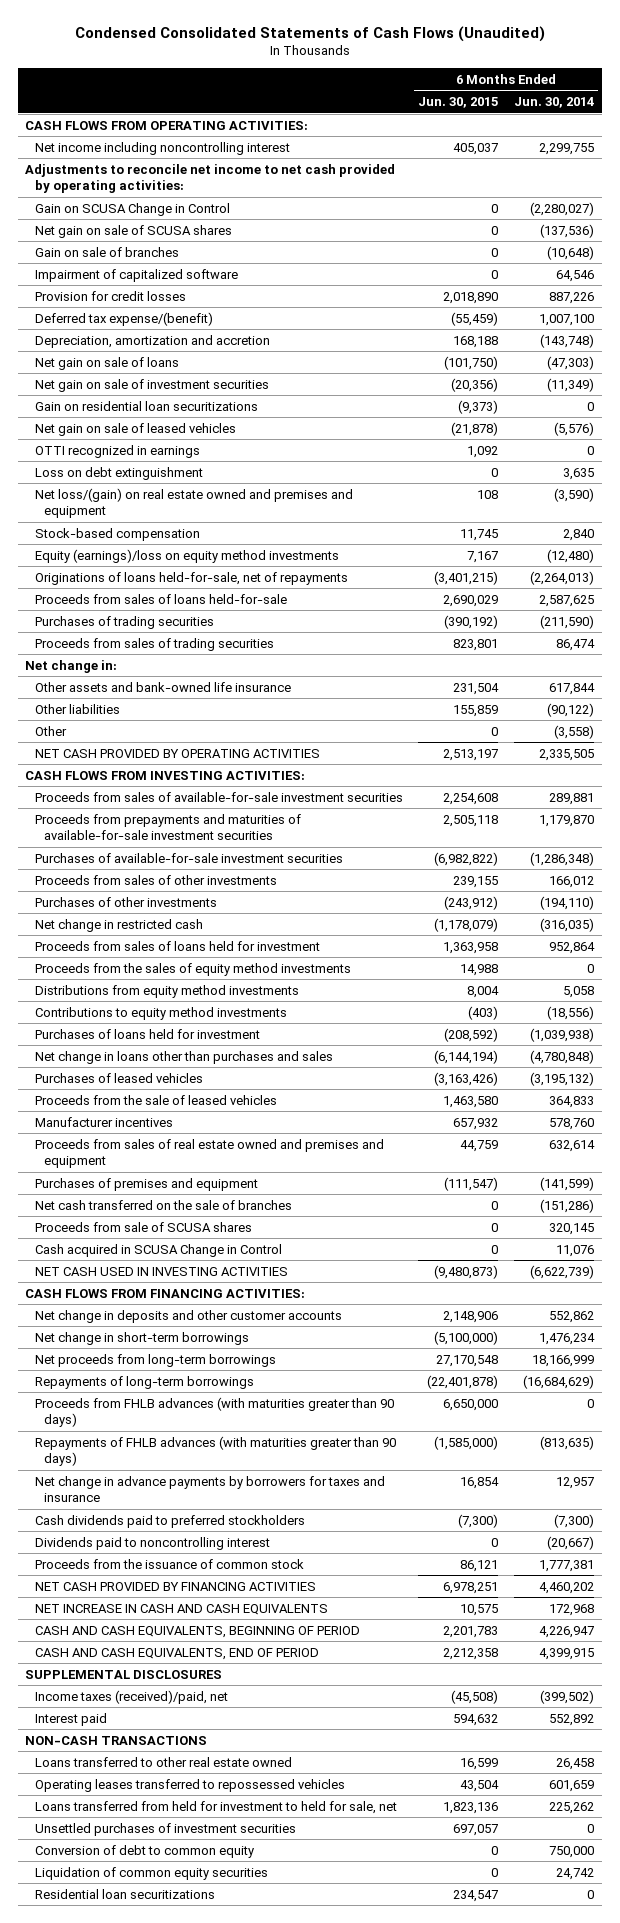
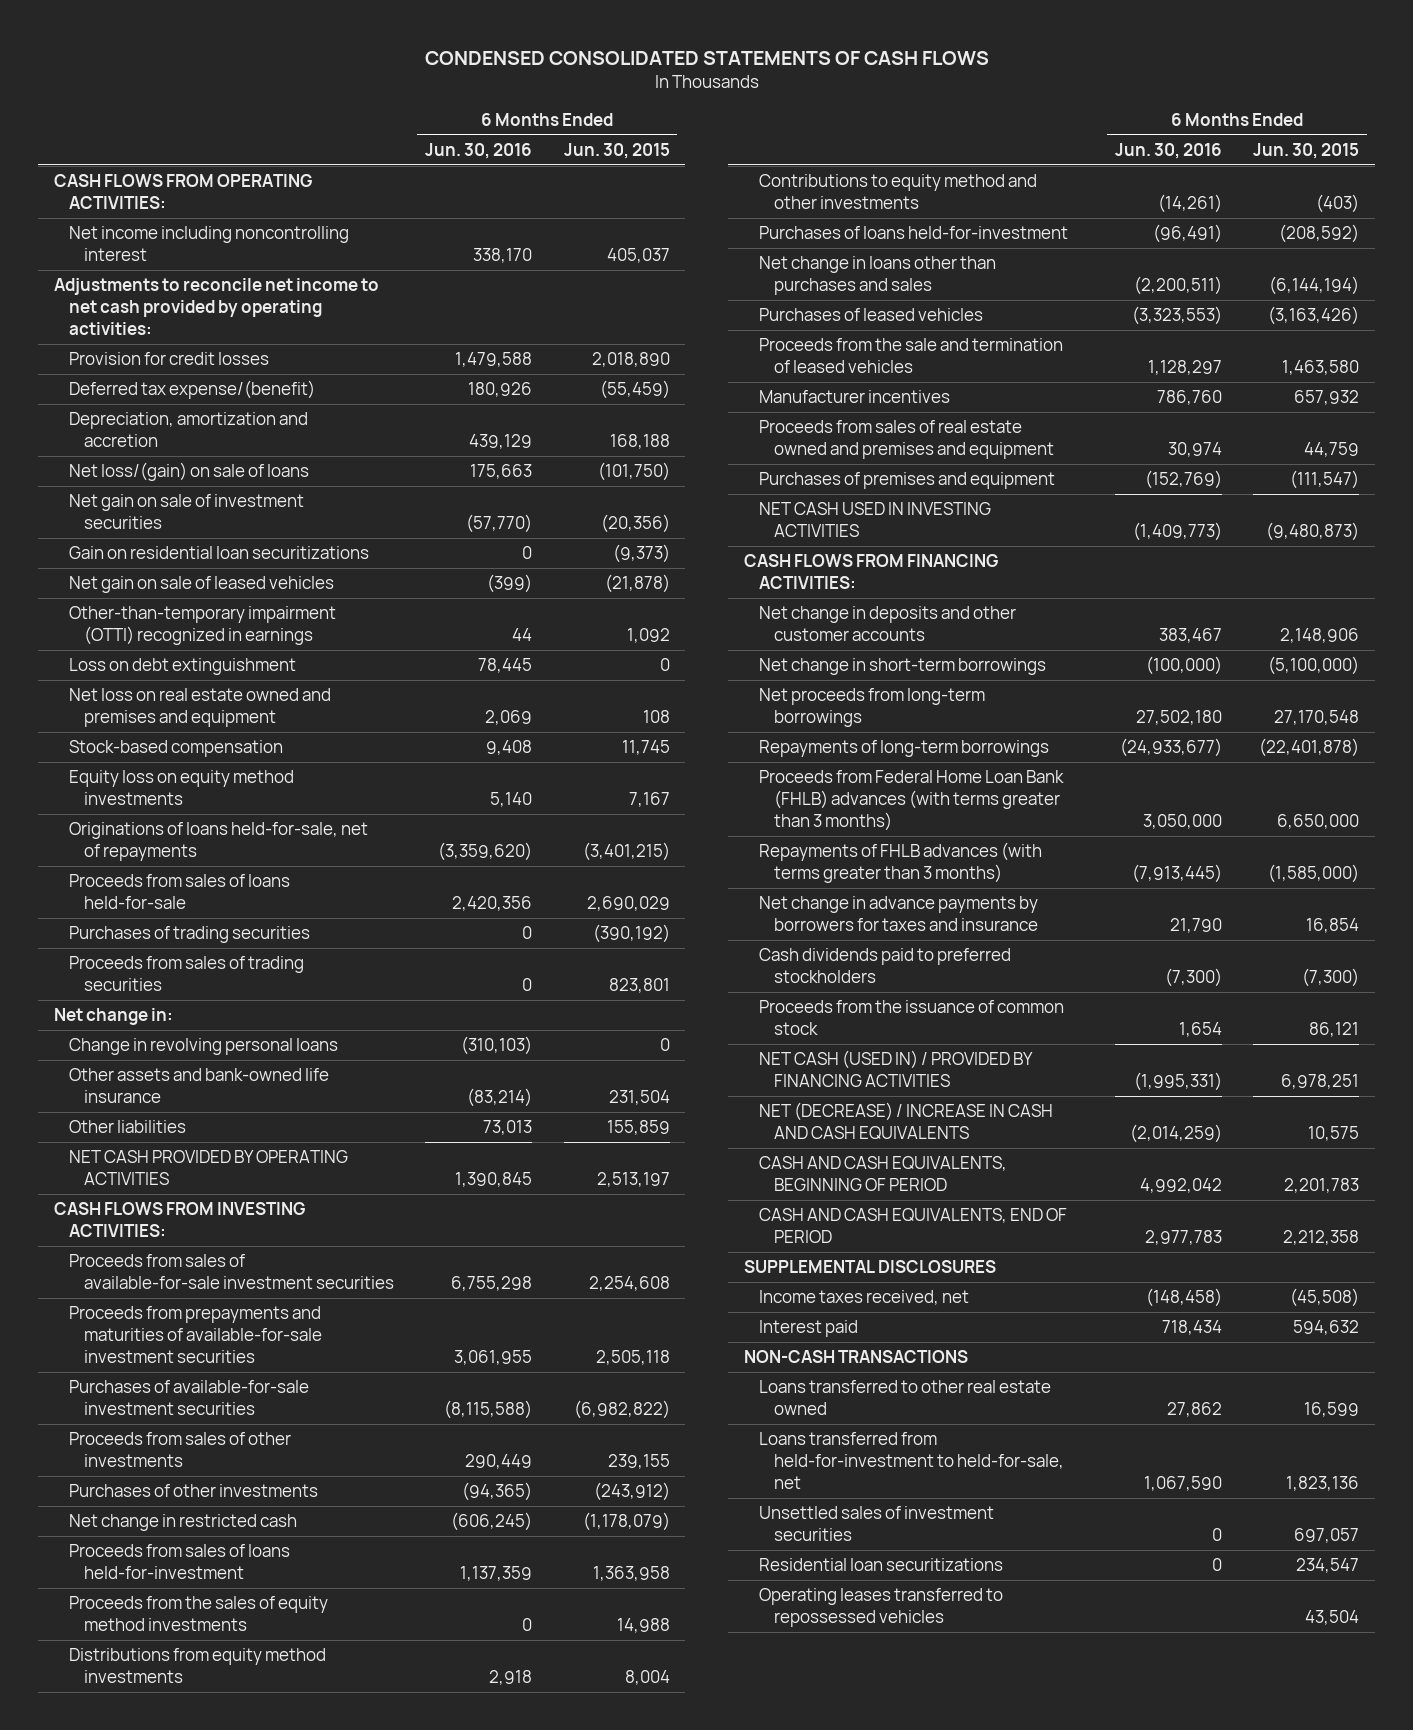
[74,25,545,42] Condensed Consolidated Statements of Cash Flows (Unaudited) -> [424,50,989,65] CONDENSED CONSOLIDATED STATEMENTS OF CASH FLOWS
[514,97,595,109] Jun. 30, 2014 -> none
none -> [425,143,533,160] Jun. 30, 2016
[34,202,230,216] Gain on SCUSA Change in Control -> none
[34,224,232,238] Net gain on sale of SCUSA shares -> none
[34,246,179,257] Gain on sale of branches -> none
[34,268,238,282] Impairment of capitalized software -> none
[34,356,179,370] Net gain on sale of loans -> [68,462,309,482] Net loss/(gain) on sale of loans
[34,444,200,458] OTTI recognized in earnings -> [68,606,336,646] Other-than-temporary impairment (OTTI) recognized in earnings
[34,487,353,519] Net loss/(gain) on real estate owned and premises and equipment -> [68,688,331,728] Net loss on real estate owned and premises and equipment
[34,548,339,563] Equity (earnings)/loss on equity method investments -> [68,770,294,806] Equity loss on equity method investments
none -> [68,1038,338,1056] Change in revolving personal loans
[34,725,67,736] Other -> none
[34,940,320,951] Proceeds from sales of loans held for investment -> [68,1544,290,1580] Proceeds from sales of loans held-for-investment
[34,1006,287,1020] Contributions to equity method investments -> [758,174,1037,210] Contributions to equity method and other investments
[34,1028,260,1039] Purchases of loans held for investment -> [758,226,1068,240] Purchases of loans held-for-investment
[34,1094,277,1105] Proceeds from the sale of leased vehicles -> [758,338,1063,374] Proceeds from the sale and termination of leased vehicles
[34,1199,292,1210] Net cash transferred on the sale of branches -> none
[34,1221,252,1232] Proceeds from sale of SCUSA shares -> none
[34,1243,282,1257] Cash acquired in SCUSA Change in Control -> none
[34,1396,394,1428] Proceeds from FHLB advances (with maturities greater than 90 days) -> [758,770,1064,831] Proceeds from Federal Home Loan Bank (FHLB) advances (with terms greater than 3 months)
[34,1435,396,1467] Repayments of FHLB advances (with maturities greater than 90 days) -> [758,842,1042,884] Repayments of FHLB advances (with terms greater than 3 months)
[34,1536,270,1550] Dividends paid to noncontrolling interest -> none
[34,1581,316,1591] NET CASH PROVIDED BY FINANCING ACTIVITIES -> [758,1050,1033,1088] NET CASH (USED IN) / PROVIDED BY FINANCING ACTIVITIES
[34,1603,328,1615] NET INCREASE IN CASH AND CASH EQUIVALENTS -> [758,1102,1053,1141] NET (DECREASE) / INCREASE IN CASH AND CASH EQUIVALENTS
[34,1689,228,1704] Income taxes (received)/paid, net -> [758,1290,969,1306] Income taxes received, net
[34,1844,254,1858] Conversion of debt to common equity -> none
[34,1866,268,1880] Liquidation of common equity securities -> none
[34,1800,397,1814] Loans transferred from held for investment to held for sale, net -> [758,1432,1064,1489] Loans transferred from held-for-investment to held-for-sale, net
[34,1822,296,1836] Unsettled purchases of investment securities -> [758,1506,994,1542] Unsettled sales of investment securities
[34,1778,345,1792] Operating leases transferred to repossessed vehicles -> [758,1588,1003,1628] Operating leases transferred to repossessed vehicles

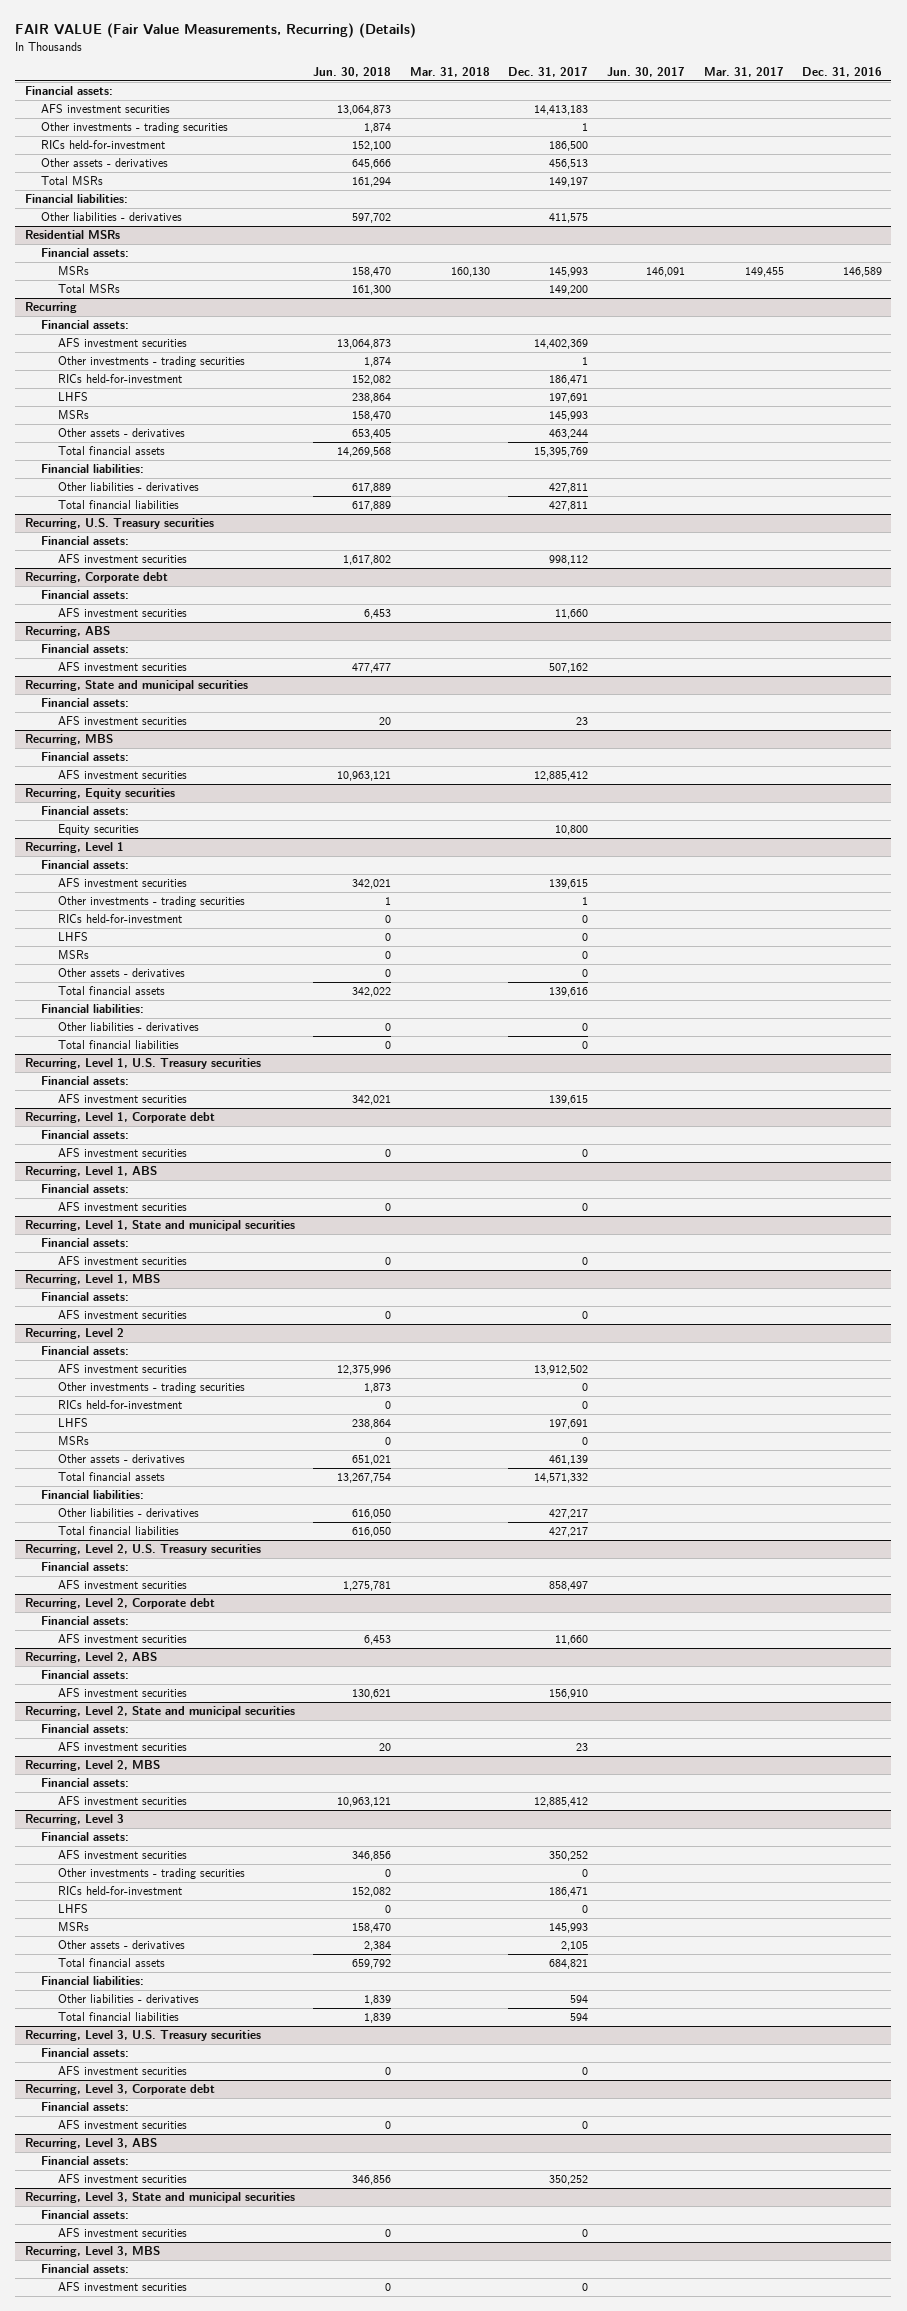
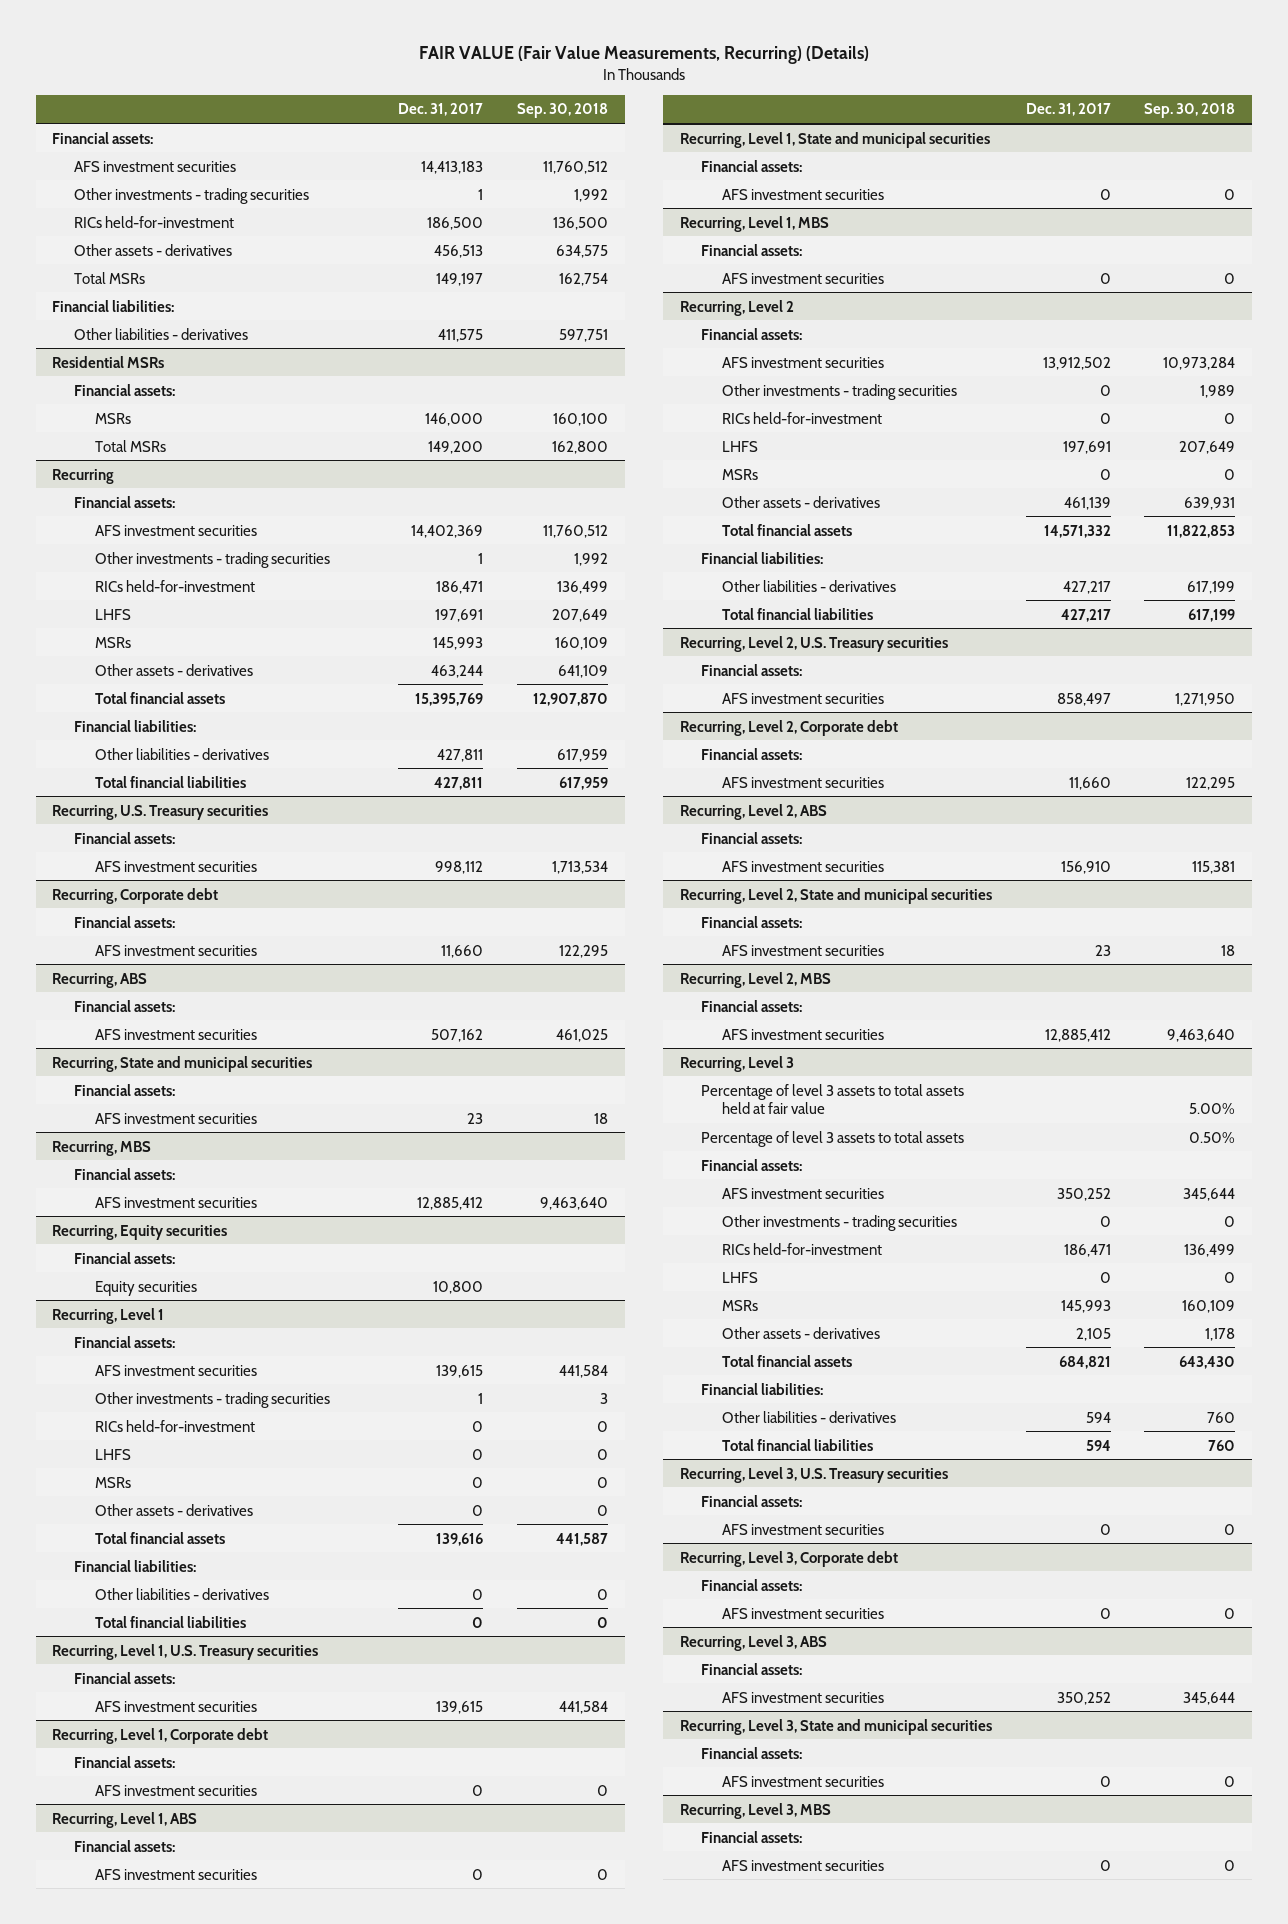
[313,67,392,78] Jun. 30, 2018 -> none
[409,67,490,78] Mar. 31, 2018 -> none
[606,67,685,78] Jun. 30, 2017 -> none
[703,67,784,78] Mar. 31, 2017 -> none
[802,67,883,78] Dec. 31, 2016 -> none
none -> [517,103,609,119] Sep. 30, 2018
[549,267,589,278] 145,993 -> [425,412,484,426] 146,000
none -> [701,1083,965,1114] Percentage of level 3 assets to total assets held at fair value
none -> [701,1130,965,1147] Percentage of level 3 assets to total assets

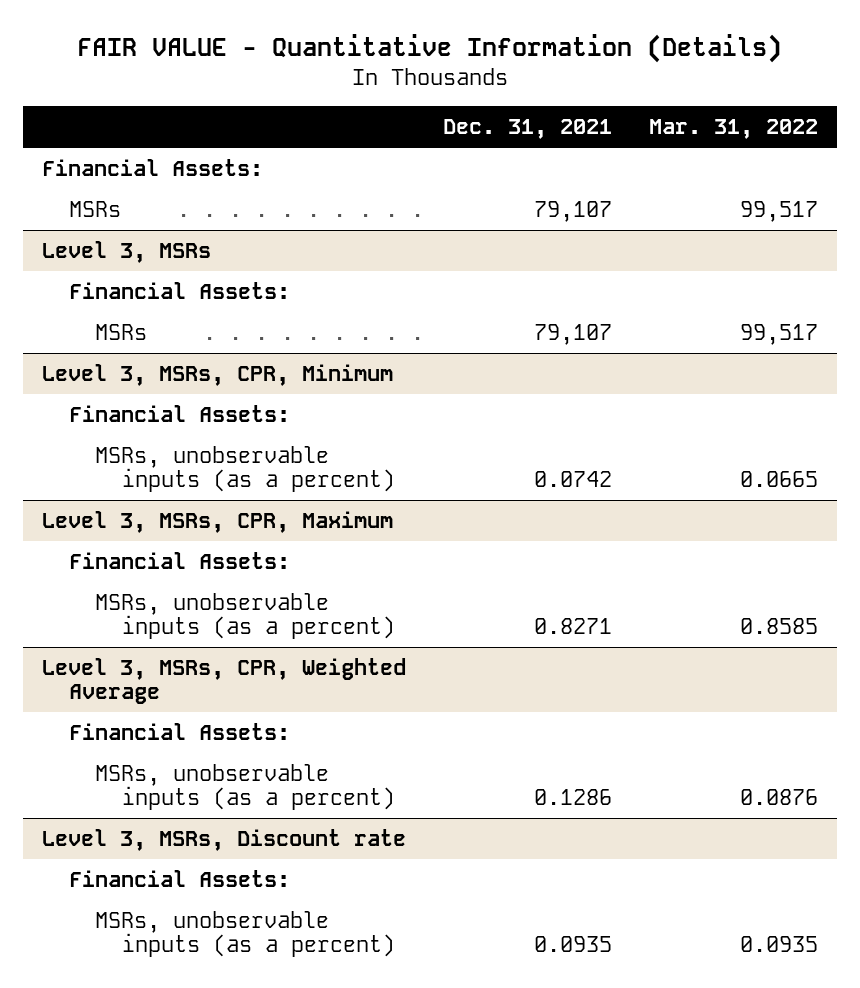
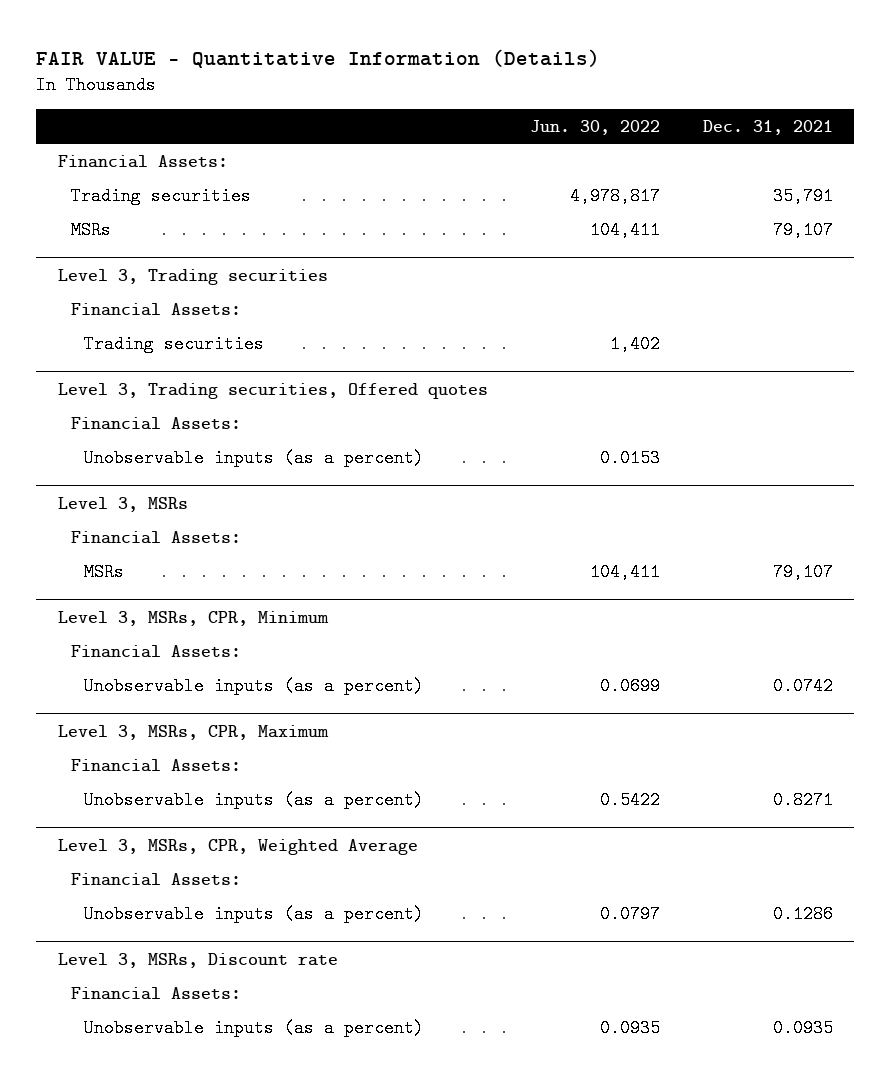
[649,119,819,140] Mar. 31, 2022 -> none
none -> [530,119,661,135] Jun. 30, 2022
none -> [70,186,251,205] Trading securities
none -> [57,268,328,285] Level 3, Trading securities
none -> [70,302,241,316] Financial Assets:
none -> [83,334,264,353] Trading securities
none -> [57,382,488,399] Level 3, Trading securities, Offered quotes
none -> [70,416,241,430] Financial Assets:
none -> [83,448,424,467] Unobservable inputs (as a percent)
[95,445,396,493] MSRs, unobservable inputs (as a percent) -> [83,676,424,695] Unobservable inputs (as a percent)
[95,592,396,640] MSRs, unobservable inputs (as a percent) -> [83,790,424,809] Unobservable inputs (as a percent)
[95,763,396,811] MSRs, unobservable inputs (as a percent) -> [83,904,424,923] Unobservable inputs (as a percent)
[95,910,396,958] MSRs, unobservable inputs (as a percent) -> [83,1018,424,1037] Unobservable inputs (as a percent)

